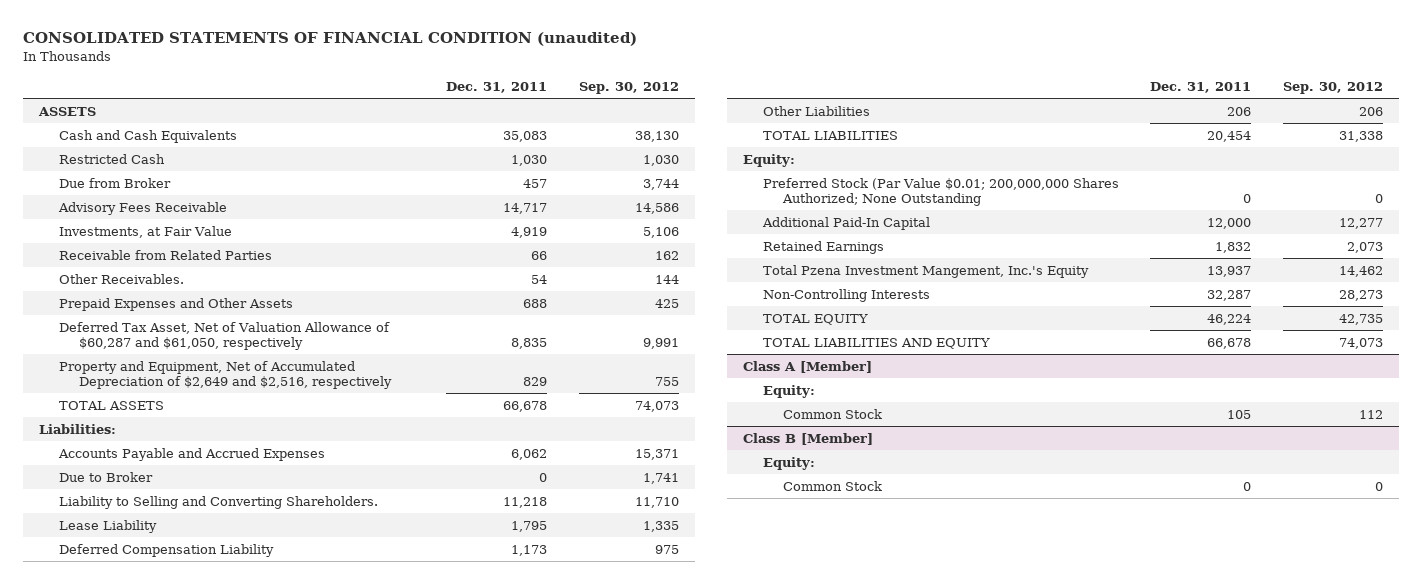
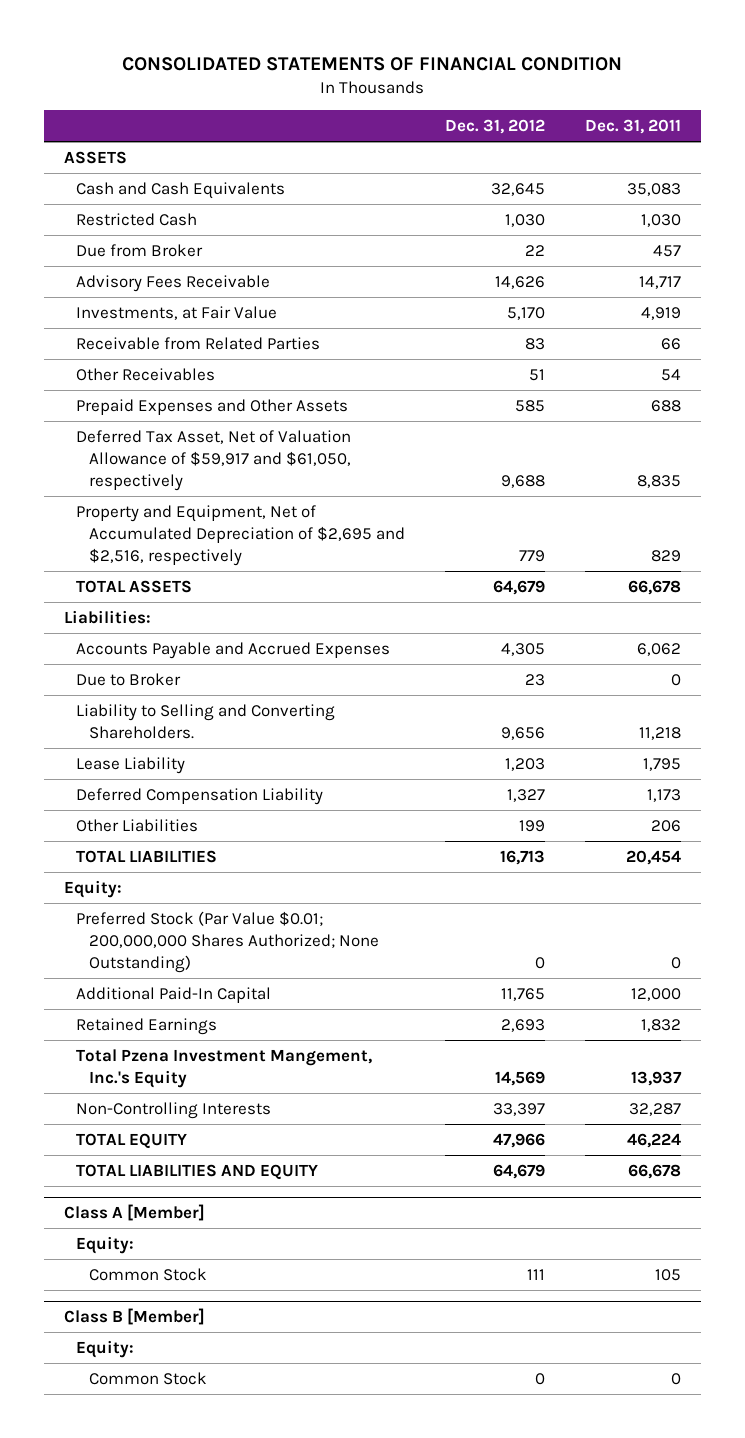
[23,32,638,47] CONSOLIDATED STATEMENTS OF FINANCIAL CONDITION (unaudited) -> [122,57,623,72] CONSOLIDATED STATEMENTS OF FINANCIAL CONDITION
[578,81,679,94] Sep. 30, 2012 -> none
none -> [444,119,545,135] Dec. 31, 2012
[58,273,184,284] Other Receivables. -> [76,367,216,381] Other Receivables
[58,321,390,350] Deferred Tax Asset, Net of Valuation Allowance of $60,287 and $61,050, respectively -> [76,429,352,491] Deferred Tax Asset, Net of Valuation Allowance of $59,917 and $61,050, respectively
[58,360,392,389] Property and Equipment, Net of Accumulated Depreciation of $2,649 and $2,516, respectively -> [76,504,405,566] Property and Equipment, Net of Accumulated Depreciation of $2,695 and $2,516, respectively
[762,177,1119,206] Preferred Stock (Par Value $0.01; 200,000,000 Shares Authorized; None Outstanding -> [76,910,379,973] Preferred Stock (Par Value $0.01; 200,000,000 Shares Authorized; None Outstanding)

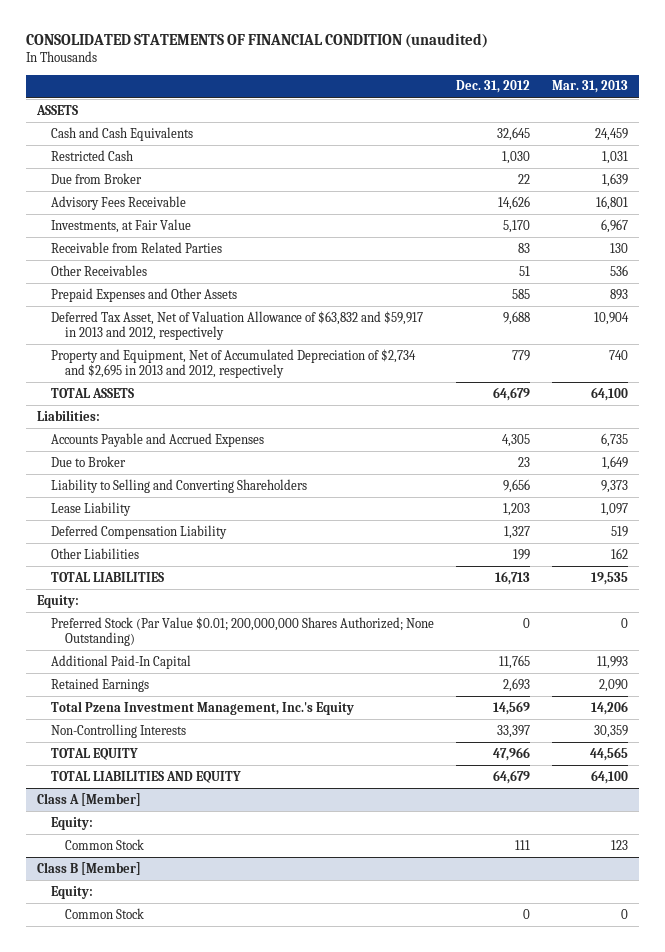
[122,57,623,72] CONSOLIDATED STATEMENTS OF FINANCIAL CONDITION -> [25,33,488,49] CONSOLIDATED STATEMENTS OF FINANCIAL CONDITION (unaudited)
[584,119,681,135] Dec. 31, 2011 -> none
none -> [551,80,628,94] Mar. 31, 2013
[76,429,352,491] Deferred Tax Asset, Net of Valuation Allowance of $59,917 and $61,050, respectively -> [50,310,423,340] Deferred Tax Asset, Net of Valuation Allowance of $63,832 and $59,917 in 2013 and 2012, respectively
[76,504,405,566] Property and Equipment, Net of Accumulated Depreciation of $2,695 and $2,516, respectively -> [50,348,416,378] Property and Equipment, Net of Accumulated Depreciation of $2,734 and $2,695 in 2013 and 2012, respectively
[76,703,336,739] Liability to Selling and Converting Shareholders. -> [50,478,307,493] Liability to Selling and Converting Shareholders
[76,1048,373,1088] Total Pzena Investment Mangement, Inc.'s Equity -> [50,700,354,715] Total Pzena Investment Management, Inc.'s Equity

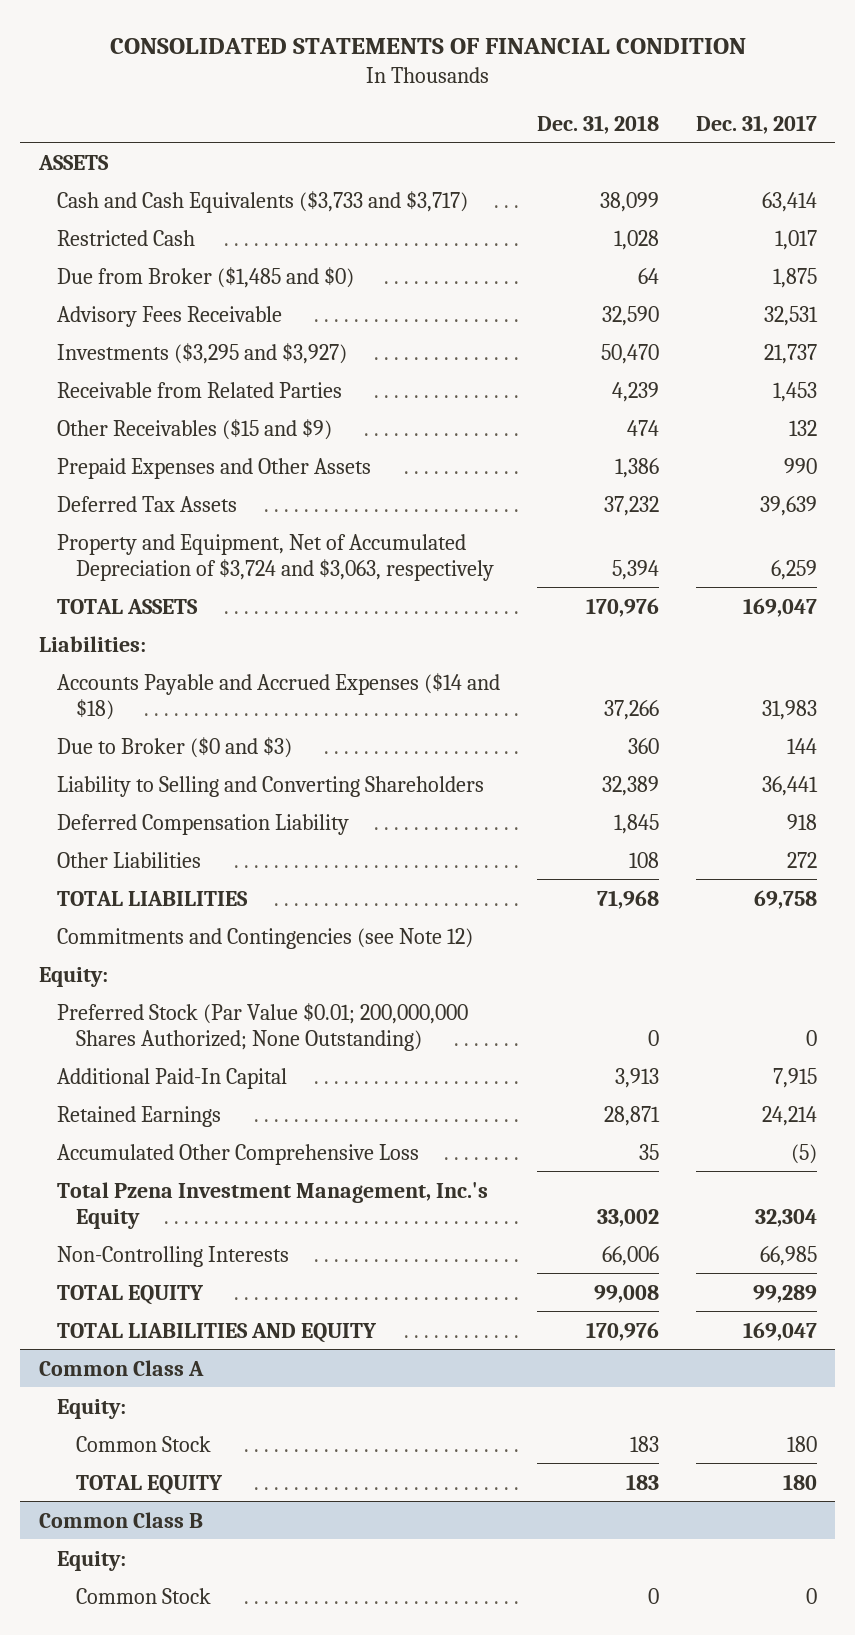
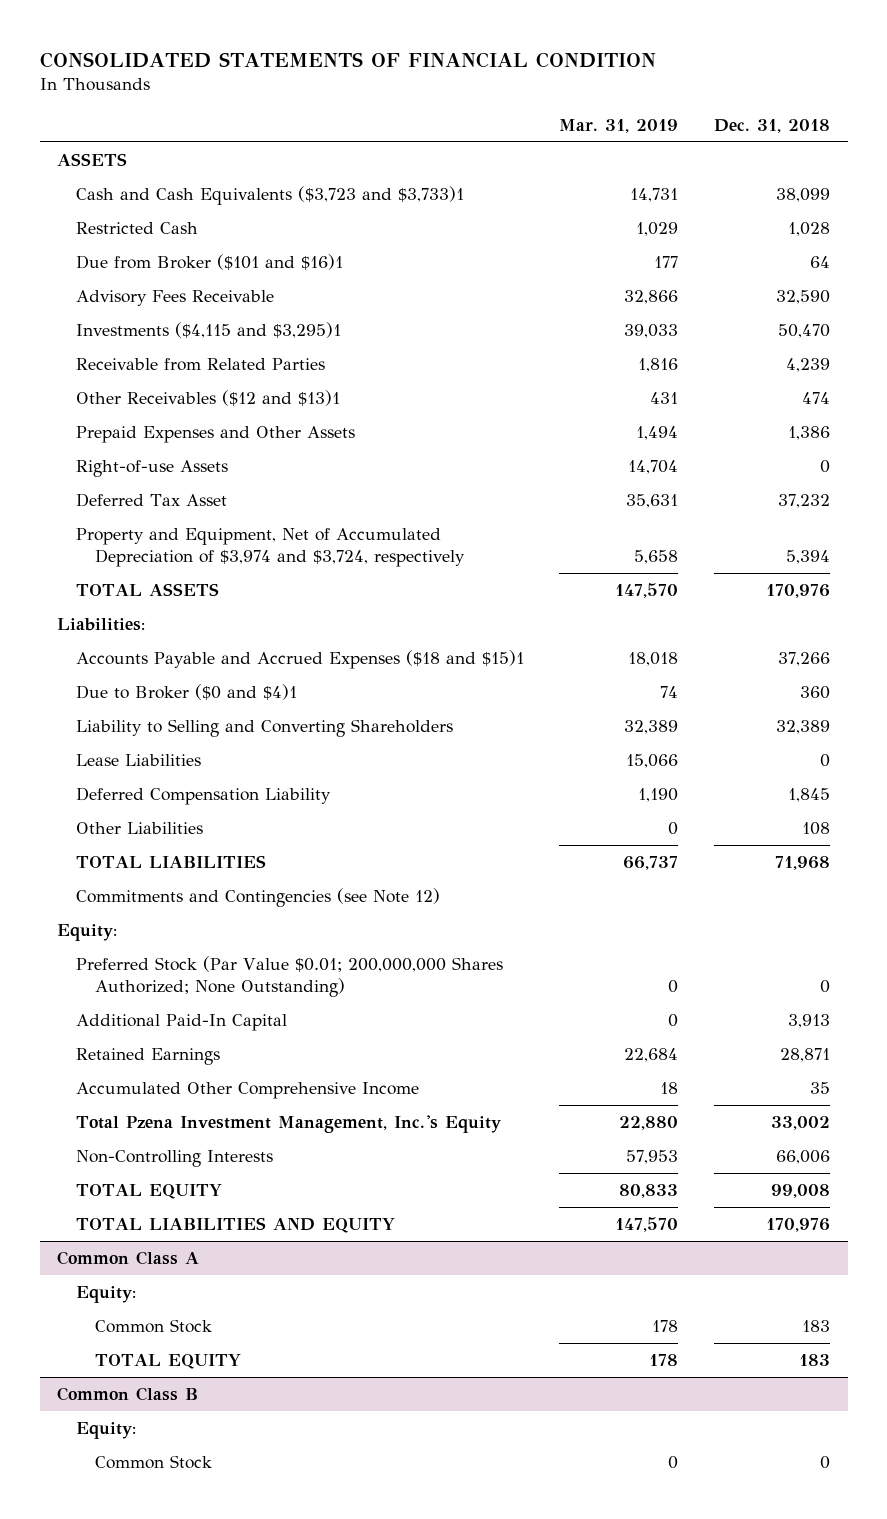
[695,114,817,134] Dec. 31, 2017 -> none
none -> [559,118,679,133] Mar. 31, 2019
[57,190,469,213] Cash and Cash Equivalents ($3,733 and $3,717) -> [76,186,465,206] Cash and Cash Equivalents ($3,723 and $3,733)1
[57,266,355,288] Due from Broker ($1,485 and $0) -> [76,254,344,271] Due from Broker ($101 and $16)1
[57,342,348,364] Investments ($3,295 and $3,927) -> [76,322,342,339] Investments ($4,115 and $3,295)1
[57,418,333,440] Other Receivables ($15 and $9) -> [76,390,341,407] Other Receivables ($12 and $13)1
none -> [76,460,229,478] Right-of-use Assets
[57,495,238,512] Deferred Tax Assets -> [76,493,228,508] Deferred Tax Asset
[57,533,495,581] Property and Equipment, Net of Accumulated Depreciation of $3,724 and $3,063, respectively -> [76,528,465,567] Property and Equipment, Net of Accumulated Depreciation of $3,974 and $3,724, respectively
[57,672,501,720] Accounts Payable and Accrued Expenses ($14 and $18) -> [76,650,525,670] Accounts Payable and Accrued Expenses ($18 and $15)1
[57,736,293,758] Due to Broker ($0 and $3) -> [76,684,298,701] Due to Broker ($0 and $4)1
none -> [76,754,202,767] Lease Liabilities
[57,1143,420,1165] Accumulated Other Comprehensive Loss -> [76,1082,420,1100] Accumulated Other Comprehensive Income

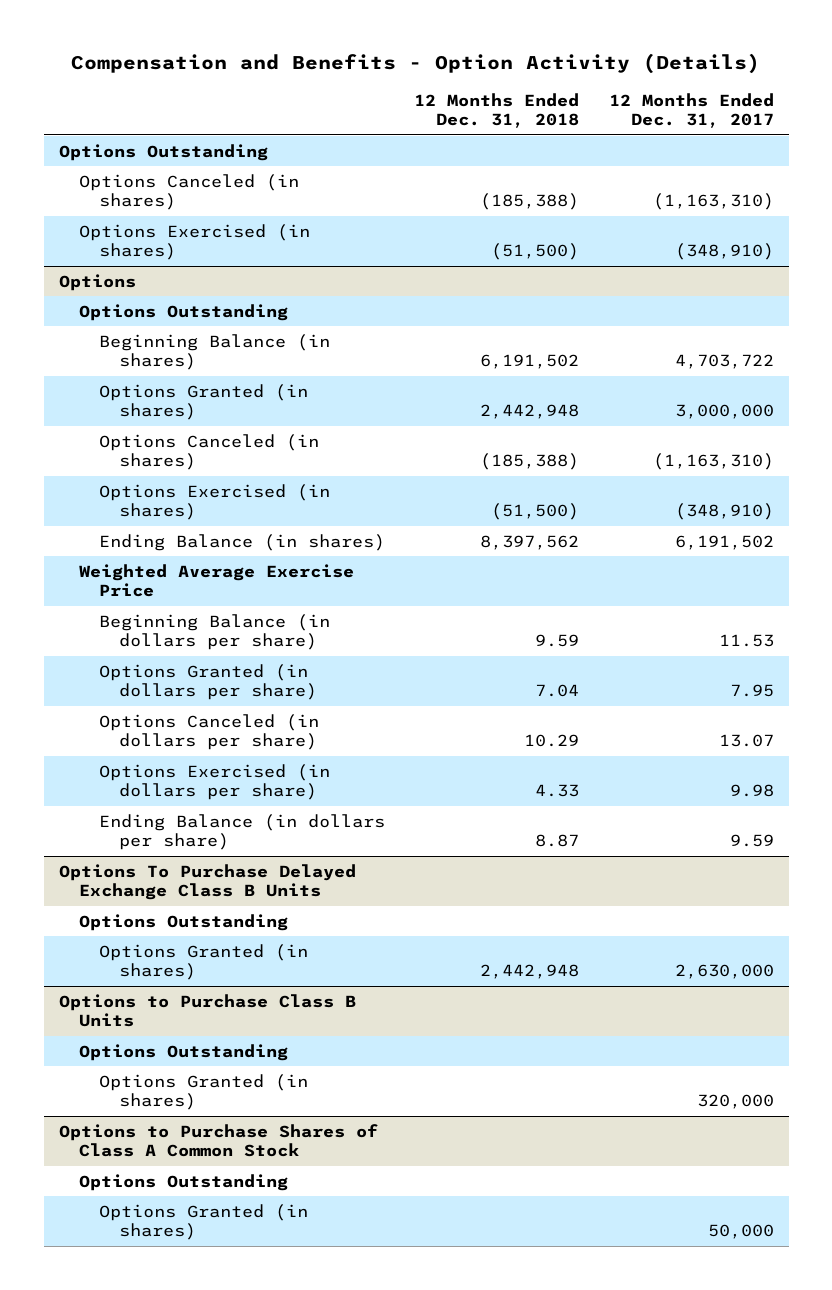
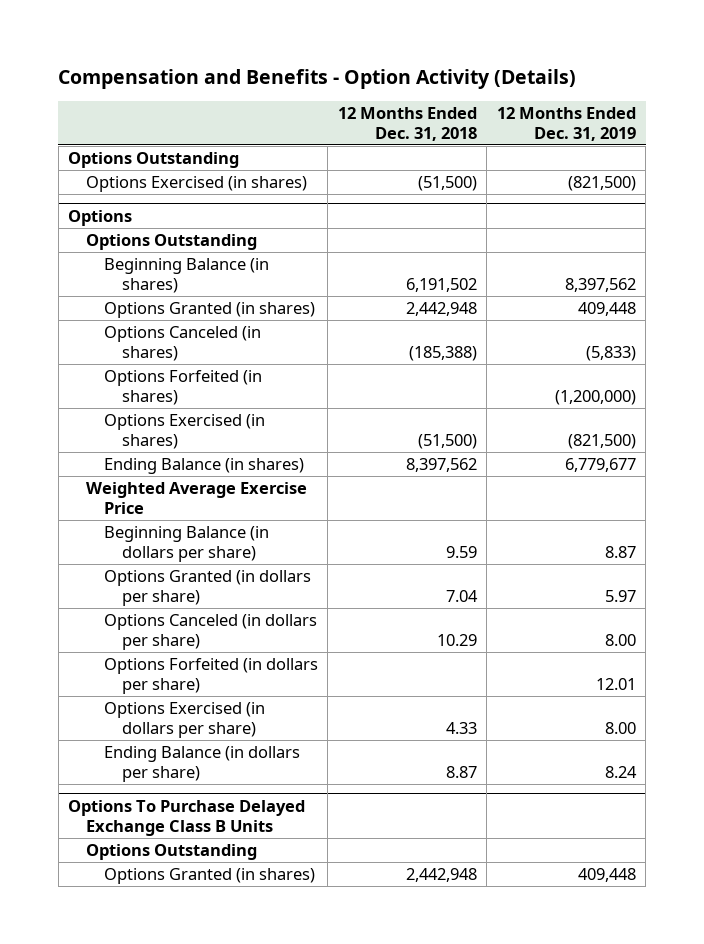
[608,93,774,129] 12 Months Ended Dec. 31, 2017 -> none
none -> [496,106,636,141] 12 Months Ended Dec. 31, 2019
[78,173,299,211] Options Canceled (in shares) -> none
none -> [103,370,262,405] Options Forfeited (in shares)
none -> [103,658,318,694] Options Forfeited (in dollars per share)
[58,993,356,1028] Options to Purchase Class B Units -> none
[78,1043,288,1061] Options Outstanding -> none
[98,1073,308,1111] Options Granted (in shares) -> none
[58,1123,378,1158] Options to Purchase Shares of Class A Common Stock -> none
[78,1173,288,1191] Options Outstanding -> none
[98,1203,308,1241] Options Granted (in shares) -> none

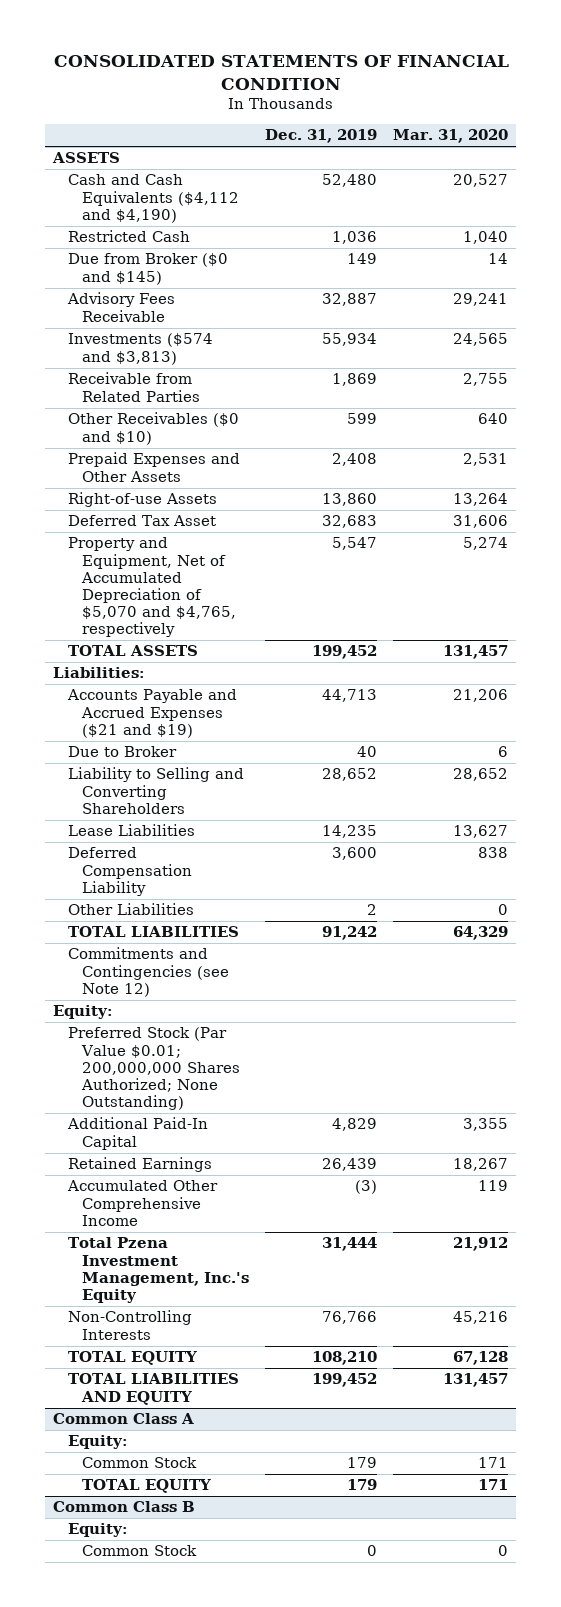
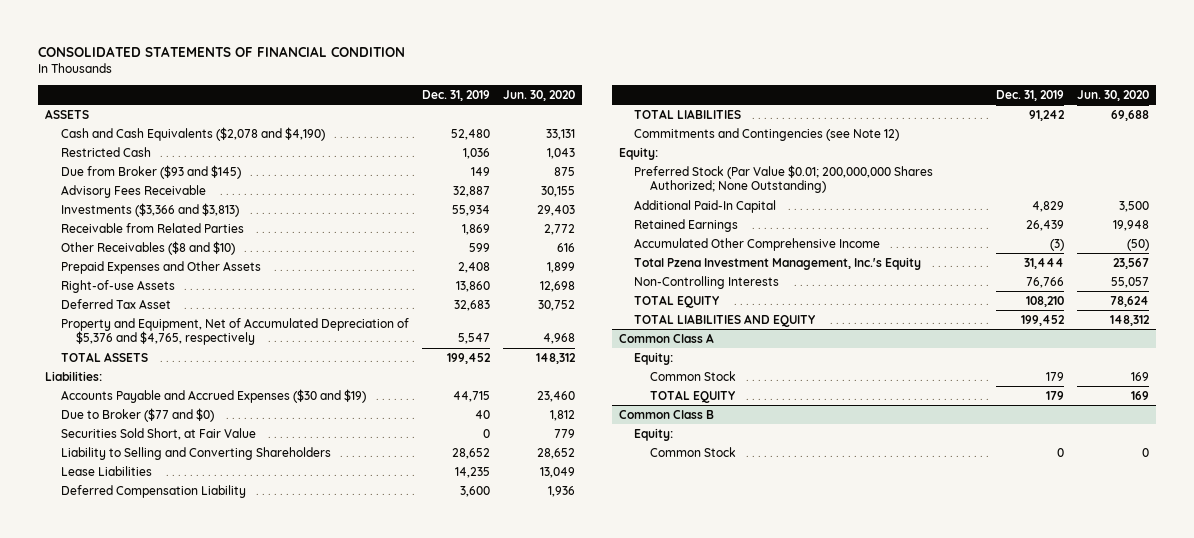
[393,129,509,144] Mar. 31, 2020 -> none
none -> [503,89,576,101] Jun. 30, 2020
[67,174,240,223] Cash and Cash Equivalents ($4,112 and $4,190) -> [60,126,325,141] Cash and Cash Equivalents ($2,078 and $4,190)
[67,253,228,285] Due from Broker ($0 and $145) -> [60,164,241,179] Due from Broker ($93 and $145)
[67,333,213,365] Investments ($574 and $3,813) -> [60,202,239,217] Investments ($3,366 and $3,813)
[67,412,239,445] Other Receivables ($0 and $10) -> [60,240,235,255] Other Receivables ($8 and $10)
[67,537,237,638] Property and Equipment, Net of Accumulated Depreciation of $5,070 and $4,765, respectively -> [60,317,409,346] Property and Equipment, Net of Accumulated Depreciation of $5,376 and $4,765, respectively
[66,689,237,738] Accounts Payable and Accrued Expenses ($21 and $19) -> [60,388,366,403] Accounts Payable and Accrued Expenses ($30 and $19)
[322,689,378,703] 44,713 -> [453,390,491,402] 44,715
[67,746,177,758] Due to Broker -> [60,407,214,422] Due to Broker ($77 and $0)
none -> [60,427,256,440] Securities Sold Short, at Fair Value
[67,903,194,916] Other Liabilities -> none

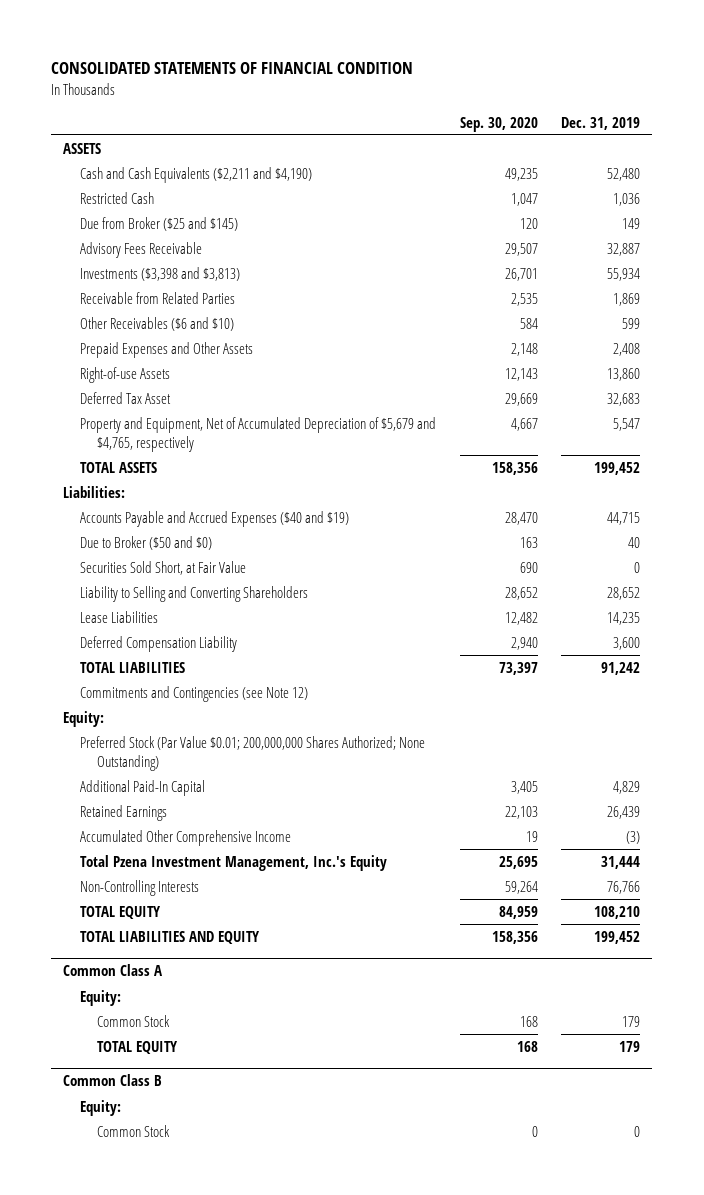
[503,89,576,101] Jun. 30, 2020 -> none
none -> [459,116,538,132] Sep. 30, 2020
[60,126,325,141] Cash and Cash Equivalents ($2,078 and $4,190) -> [79,166,312,183] Cash and Cash Equivalents ($2,211 and $4,190)
[60,164,241,179] Due from Broker ($93 and $145) -> [79,216,238,231] Due from Broker ($25 and $145)
[60,202,239,217] Investments ($3,366 and $3,813) -> [79,266,240,281] Investments ($3,398 and $3,813)
[60,240,235,255] Other Receivables ($8 and $10) -> [79,316,234,331] Other Receivables ($6 and $10)
[60,317,409,346] Property and Equipment, Net of Accumulated Depreciation of $5,376 and $4,765, respectively -> [79,416,436,452] Property and Equipment, Net of Accumulated Depreciation of $5,679 and $4,765, respectively
[60,388,366,403] Accounts Payable and Accrued Expenses ($30 and $19) -> [79,510,349,527] Accounts Payable and Accrued Expenses ($40 and $19)
[60,407,214,422] Due to Broker ($77 and $0) -> [79,535,212,550] Due to Broker ($50 and $0)

